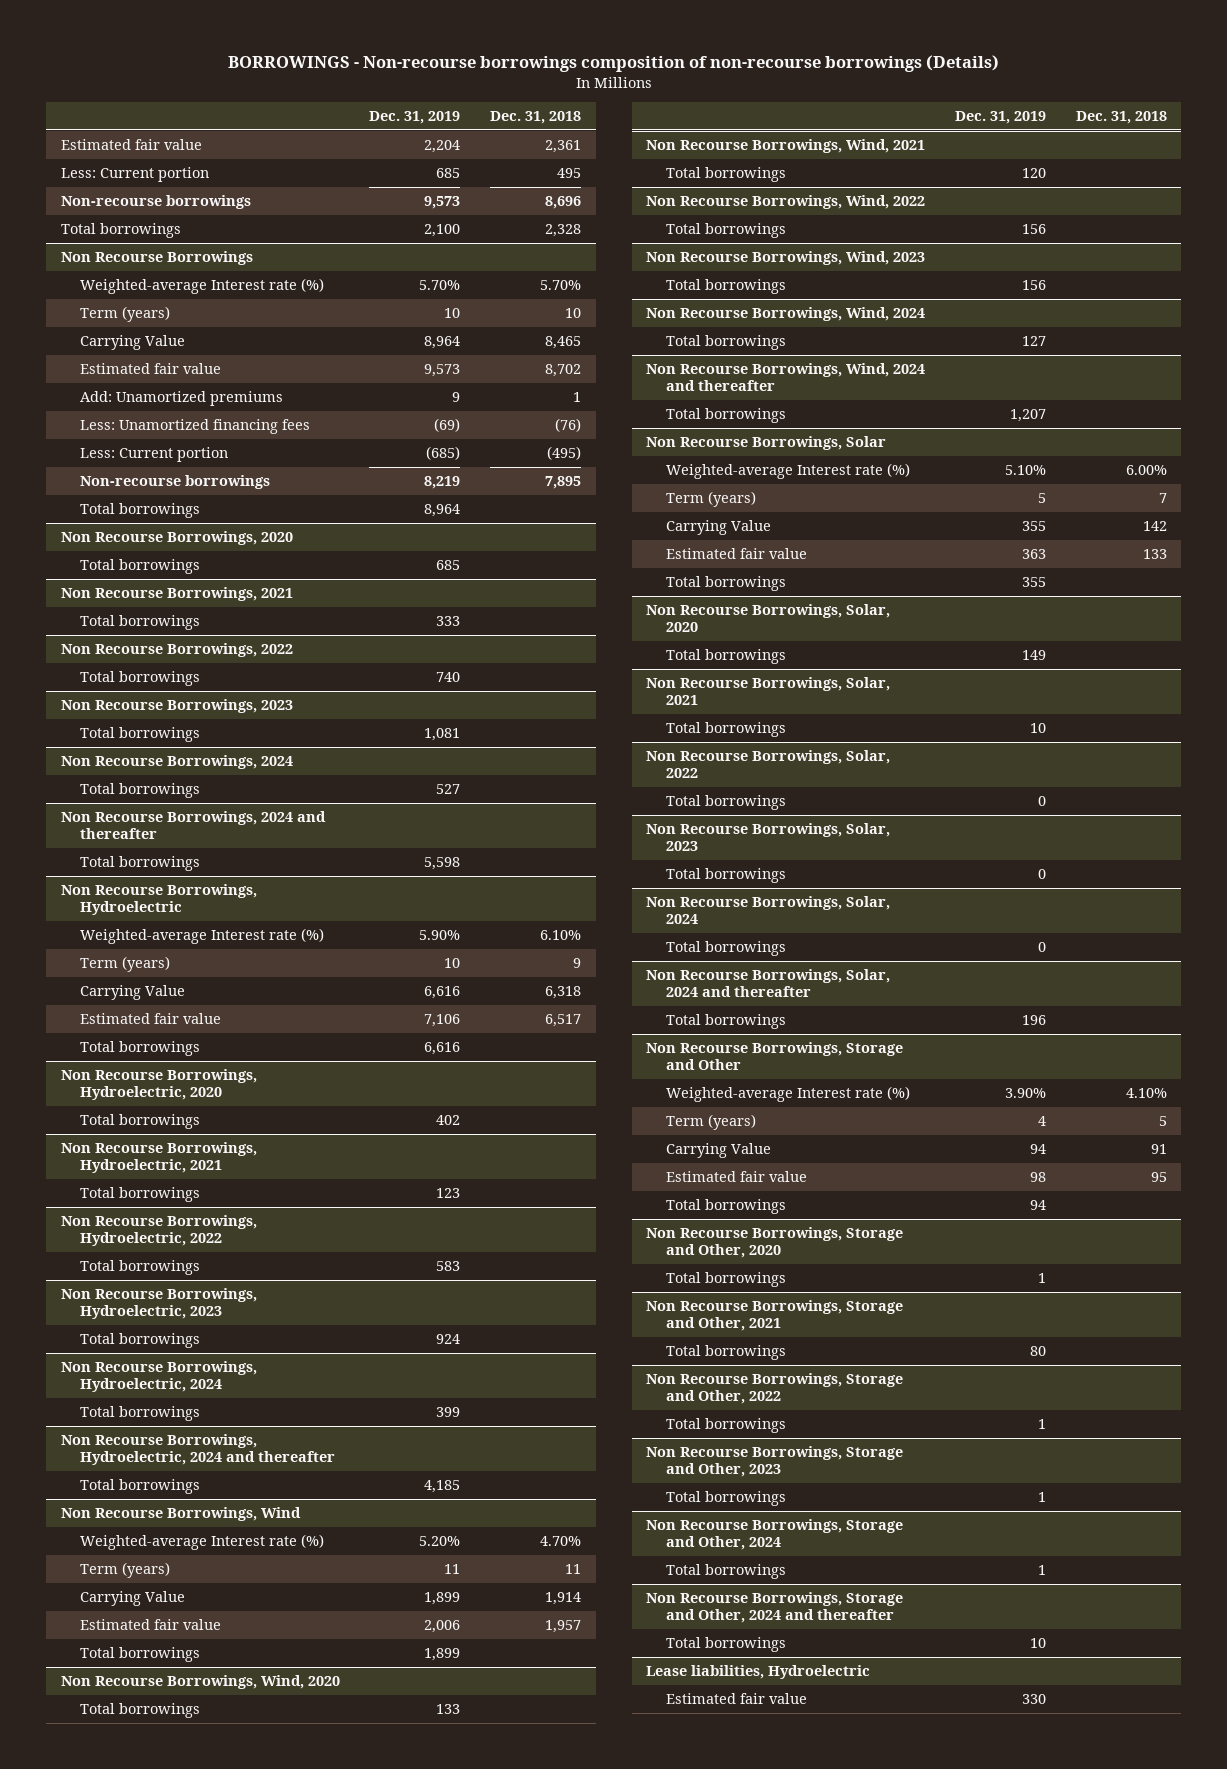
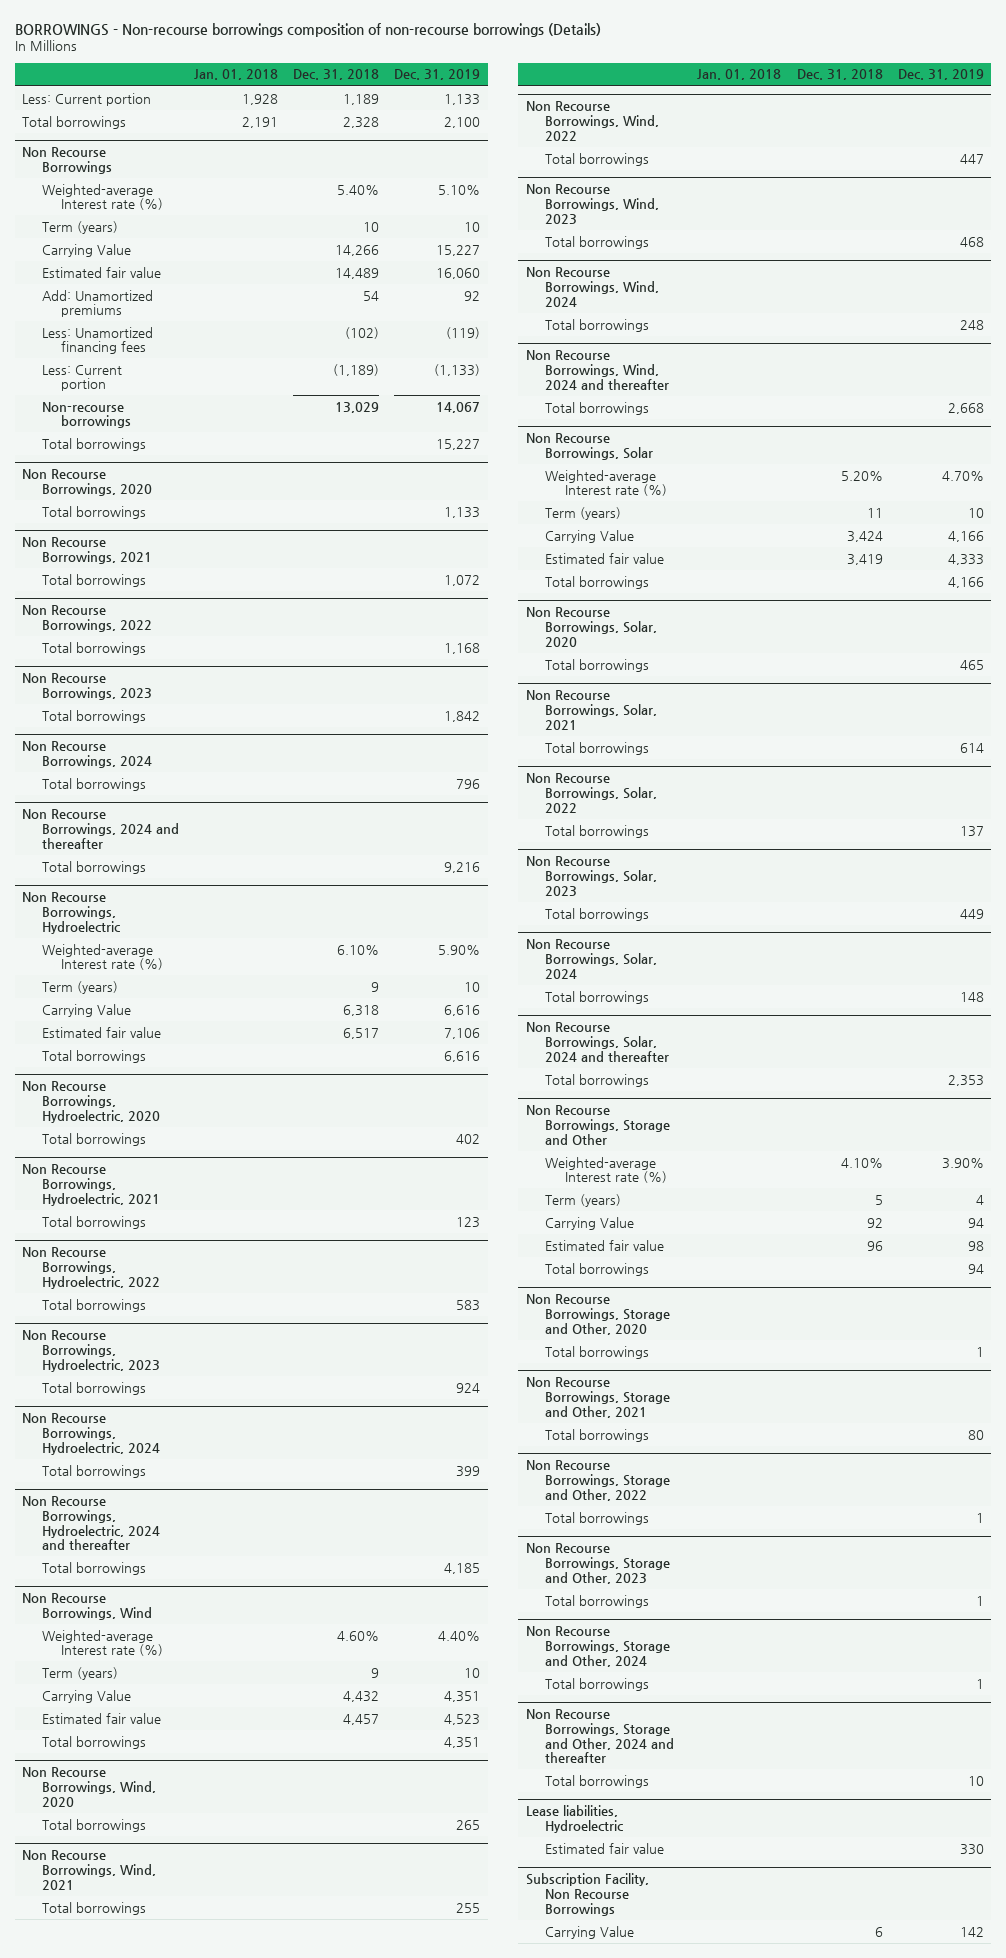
none -> [193,69,278,81] Jan. 01, 2018
[60,139,202,151] Estimated fair value -> none
[60,195,251,210] Non-recourse borrowings -> none
[436,168,461,179] 685 -> [444,93,481,105] 1,133
[557,168,582,179] 495 -> [342,93,379,105] 1,189
[419,280,461,291] 5.70% -> [438,184,481,195] 5.10%
[540,280,582,291] 5.70% -> [336,184,379,195] 5.40%
[424,336,461,350] 8,964 -> [436,244,481,256] 15,227
[545,336,582,350] 8,465 -> [334,244,379,256] 14,266
[424,364,461,378] 9,573 -> [436,267,481,279] 16,060
[545,364,582,378] 8,702 -> [334,267,379,279] 14,489
[452,392,461,403] 9 -> [464,290,481,301] 92
[573,392,582,403] 1 -> [362,290,379,301] 54
[434,418,461,433] (69) -> [446,326,481,339] (119)
[555,418,582,433] (76) -> [344,326,379,339] (102)
[426,446,461,461] (685) -> [434,363,481,376] (1,133)
[547,446,582,461] (495) -> [332,363,379,376] (1,189)
[424,476,461,490] 8,219 -> [436,401,481,413] 14,067
[545,476,582,490] 7,895 -> [334,401,379,413] 13,029
[424,504,461,518] 8,964 -> [436,438,481,450] 15,227
[436,560,461,571] 685 -> [444,506,481,518] 1,133
[436,616,461,627] 333 -> [444,574,481,586] 1,072
[436,672,461,683] 740 -> [444,642,481,654] 1,168
[424,728,461,742] 1,081 -> [444,710,481,722] 1,842
[436,784,461,795] 527 -> [456,778,481,789] 796
[424,857,461,871] 5,598 -> [444,861,481,873] 9,216
[419,1536,461,1547] 5.20% -> [438,1630,481,1641] 4.40%
[540,1536,582,1547] 4.70% -> [336,1630,379,1641] 4.60%
[444,1564,461,1575] 11 -> [464,1667,481,1678] 10
[565,1564,582,1575] 11 -> [370,1667,379,1678] 9
[424,1592,461,1606] 1,899 -> [444,1690,481,1702] 4,351
[545,1592,582,1606] 1,914 -> [342,1690,379,1702] 4,432
[424,1620,461,1634] 2,006 -> [444,1713,481,1725] 4,523
[545,1620,582,1634] 1,957 -> [342,1713,379,1725] 4,457
[424,1648,461,1662] 1,899 -> [444,1736,481,1748] 4,351
[436,1704,461,1715] 133 -> [456,1819,481,1830] 265
[1022,168,1047,179] 120 -> [456,1902,481,1913] 255
[1022,224,1047,235] 156 -> [959,153,984,164] 447
[1022,280,1047,291] 156 -> [959,236,984,247] 468
[1022,336,1047,347] 127 -> [959,319,984,330] 248
[1010,409,1047,423] 1,207 -> [947,402,984,414] 2,668
[1005,465,1047,476] 5.10% -> [941,470,984,481] 4.70%
[1125,465,1167,476] 6.00% -> [840,470,883,481] 5.20%
[1038,493,1047,504] 5 -> [967,507,984,518] 10
[1158,493,1167,504] 7 -> [866,507,883,518] 11
[1022,521,1047,532] 355 -> [947,530,984,542] 4,166
[1142,521,1167,532] 142 -> [846,530,883,542] 3,424
[1022,549,1047,560] 363 -> [947,553,984,565] 4,333
[1142,549,1167,560] 133 -> [846,553,883,565] 3,419
[1022,577,1047,588] 355 -> [947,576,984,588] 4,166
[1022,650,1047,661] 149 -> [959,659,984,670] 465
[1030,723,1047,734] 10 -> [959,742,984,753] 614
[1038,796,1047,807] 0 -> [959,825,984,837] 137
[1038,869,1047,880] 0 -> [959,908,984,919] 449
[1038,942,1047,953] 0 -> [959,991,984,1002] 148
[1022,1015,1047,1026] 196 -> [947,1074,984,1086] 2,353
[1150,1144,1167,1155] 91 -> [866,1217,883,1228] 92
[1150,1172,1167,1183] 95 -> [866,1240,883,1251] 96
none -> [525,1873,649,1916] Subscription Facility, Non Recourse Borrowings
none -> [545,1925,635,1939] Carrying Value

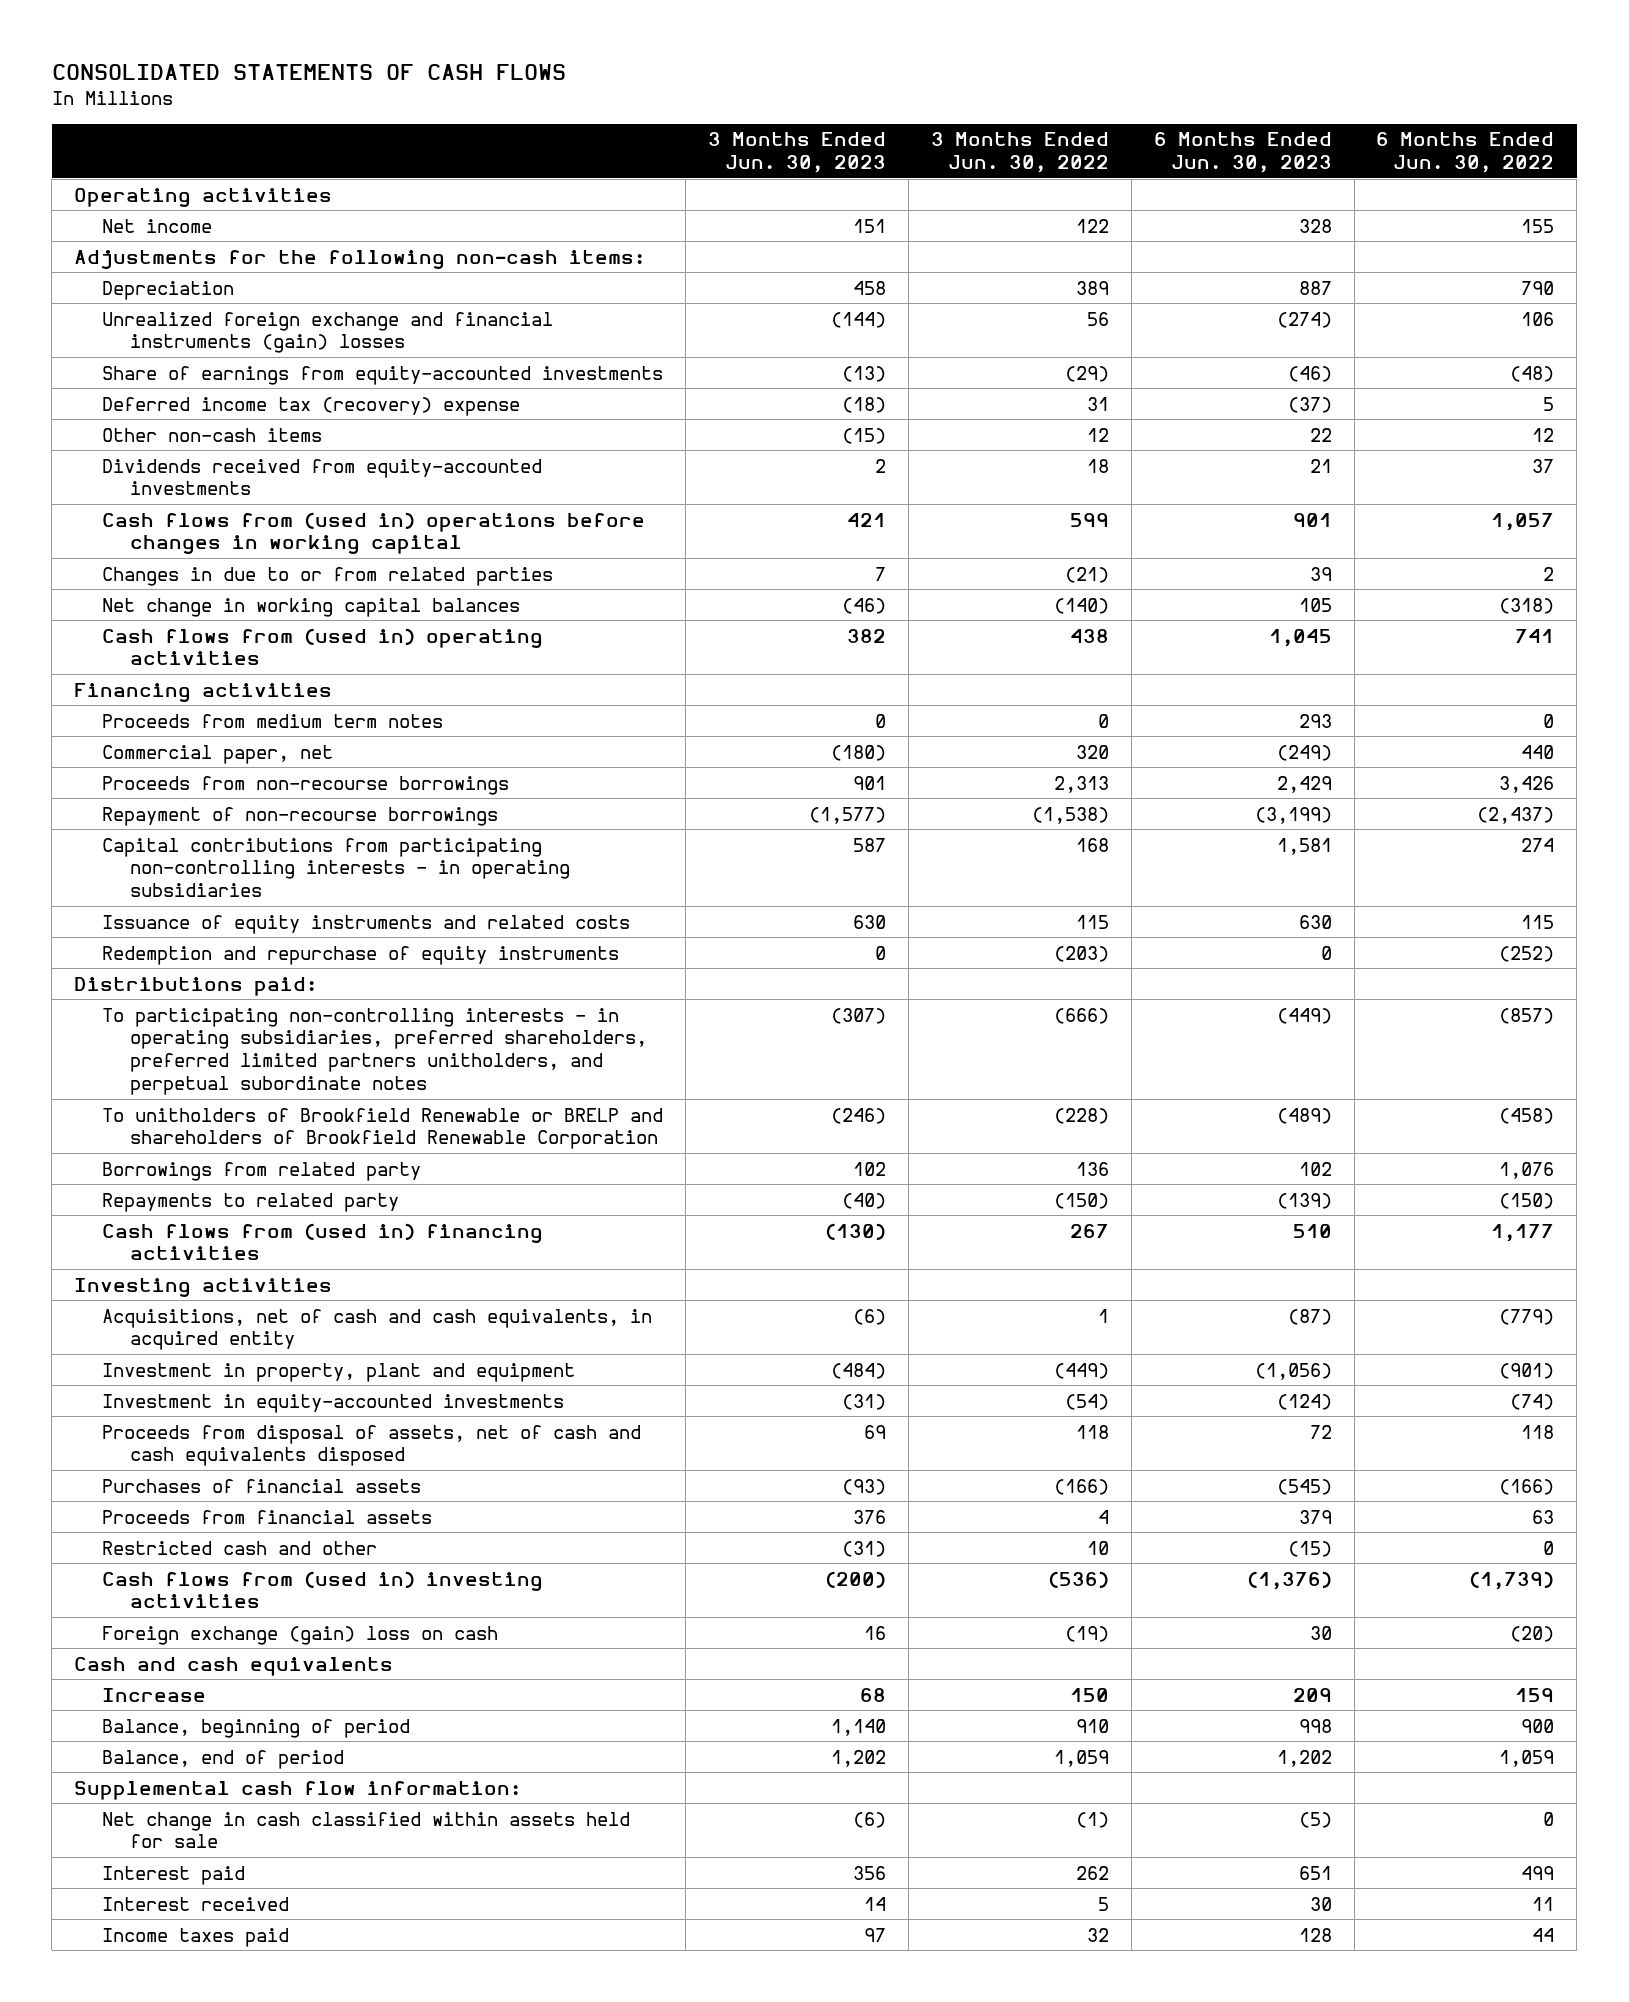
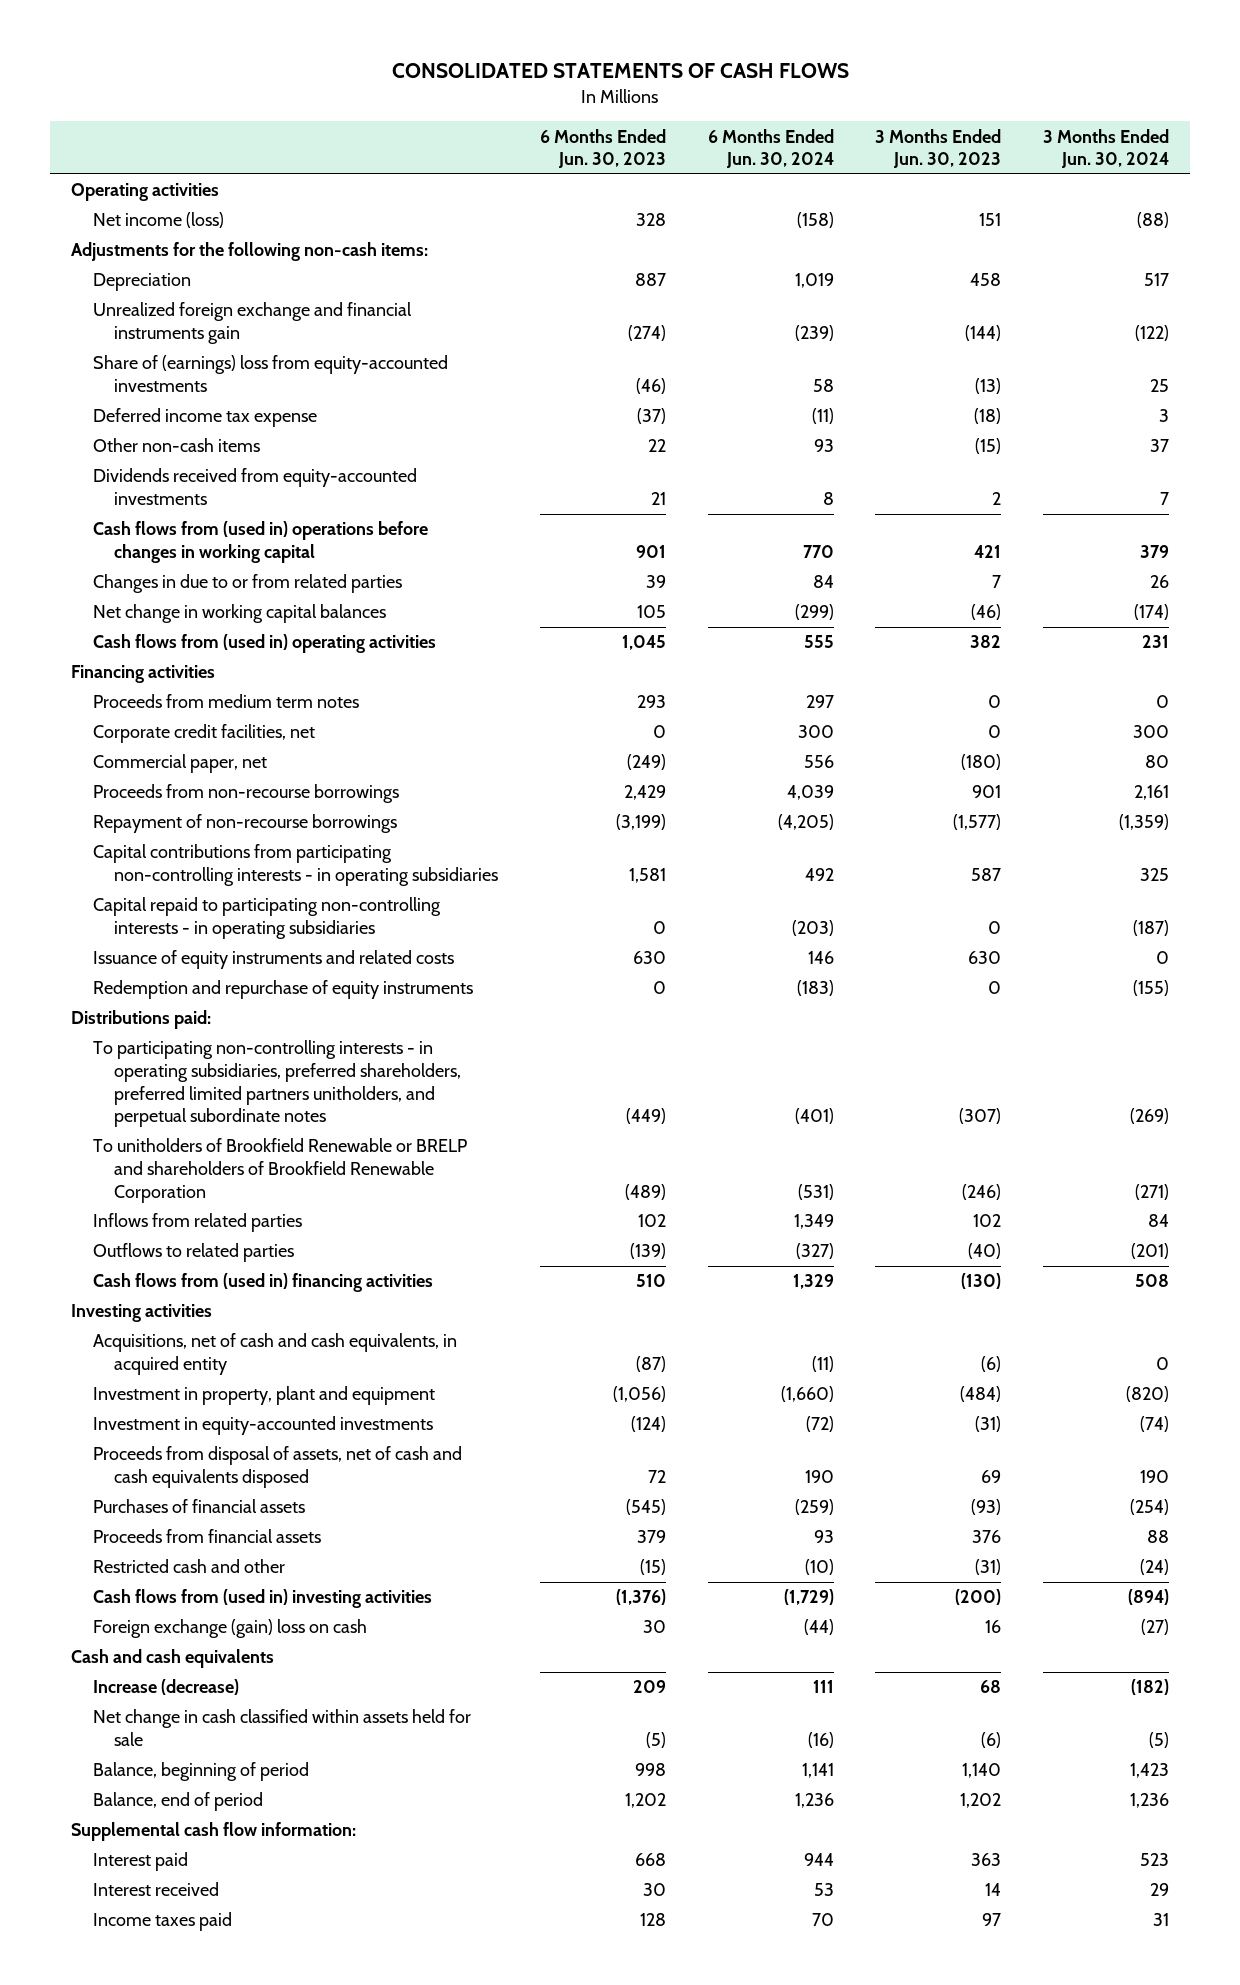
[930,132,1109,173] 3 Months Ended Jun. 30, 2022 -> none
[1376,132,1555,173] 6 Months Ended Jun. 30, 2022 -> none
none -> [707,128,834,169] 6 Months Ended Jun. 30, 2024
none -> [1043,128,1170,169] 3 Months Ended Jun. 30, 2024
[102,218,213,233] Net income -> [92,212,224,229] Net income (loss)
[102,311,554,354] Unrealized foreign exchange and financial instruments (gain) losses -> [92,302,412,344] Unrealized foreign exchange and financial instruments gain
[102,365,664,385] Share of earnings from equity-accounted investments -> [92,355,448,392] Share of (earnings) loss from equity-accounted investments
[102,396,521,416] Deferred income tax (recovery) expense -> [92,408,317,428] Deferred income tax expense
none -> [92,724,315,744] Corporate credit facilities, net
none -> [92,897,441,939] Capital repaid to participating non-controlling interests - in operating subsidiaries
[102,1161,422,1181] Borrowings from related party -> [92,1213,302,1233] Inflows from related parties
[102,1192,400,1212] Repayments to related party -> [92,1243,294,1263] Outflows to related parties
[102,1687,207,1702] Increase -> [92,1679,239,1696] Increase (decrease)
[102,1811,631,1849] Net change in cash classified within assets held for sale -> [92,1709,471,1746] Net change in cash classified within assets held for sale
[852,1865,886,1880] 356 -> [971,1853,1002,1867] 363
[1298,1865,1332,1880] 651 -> [634,1853,666,1867] 668

